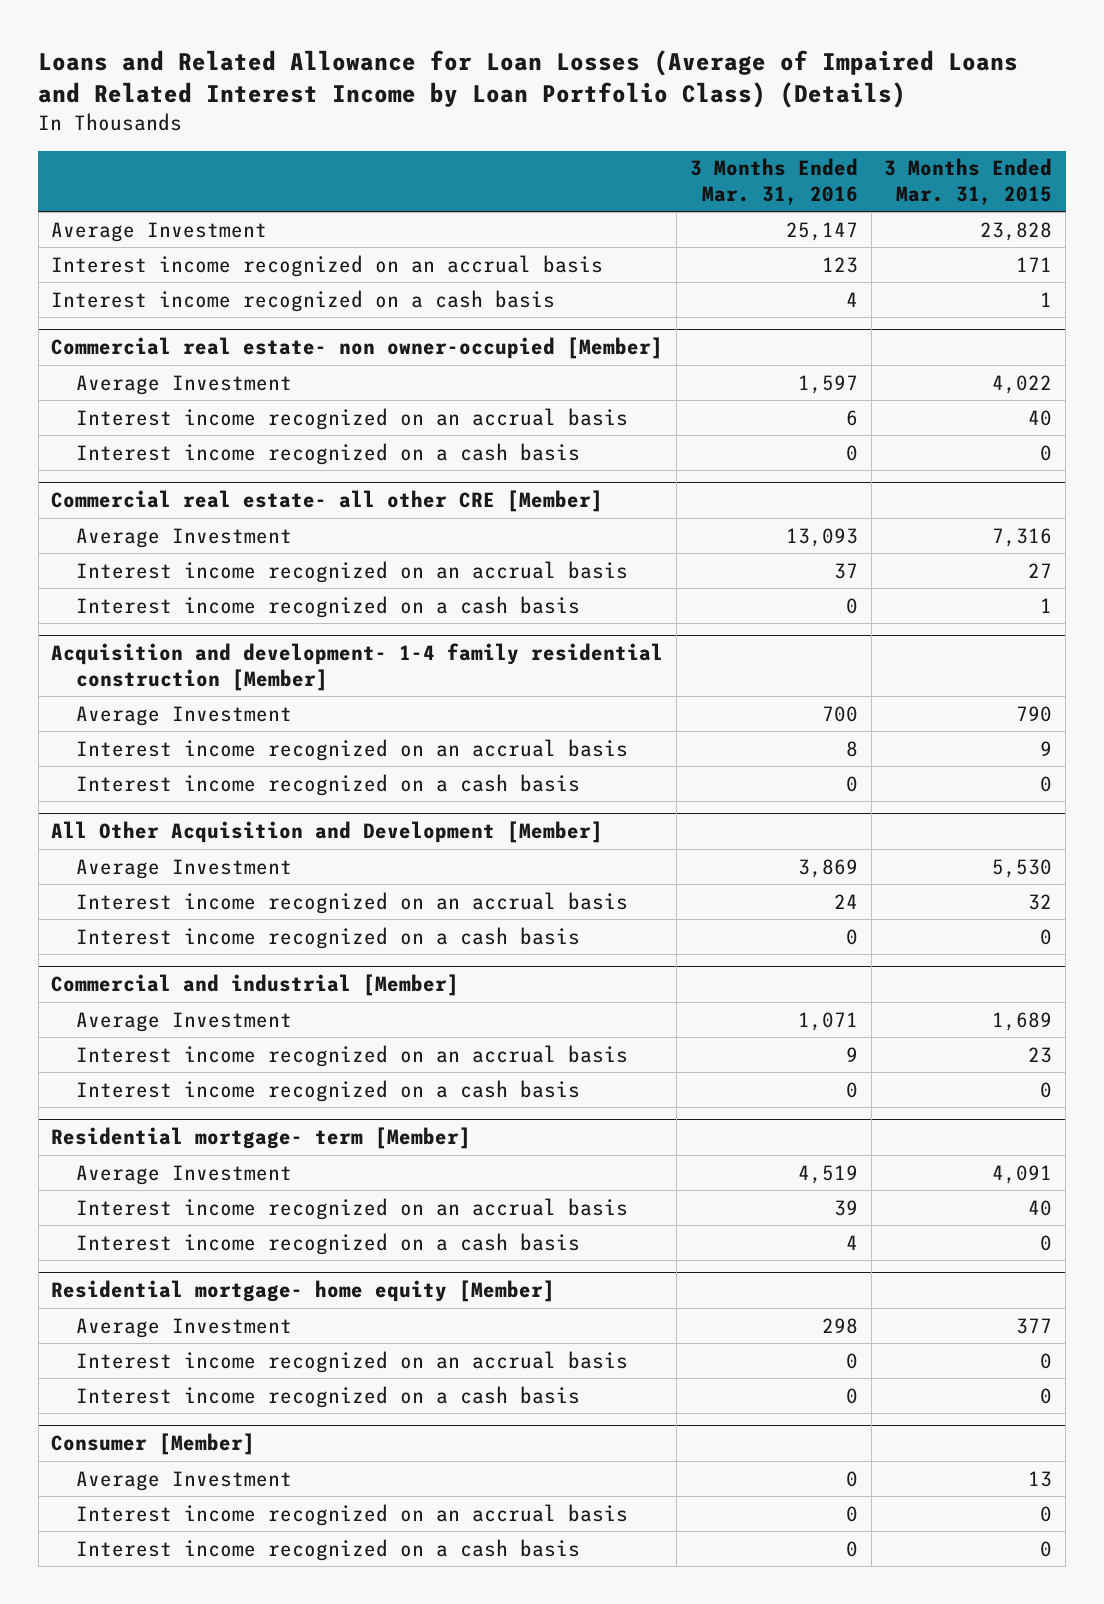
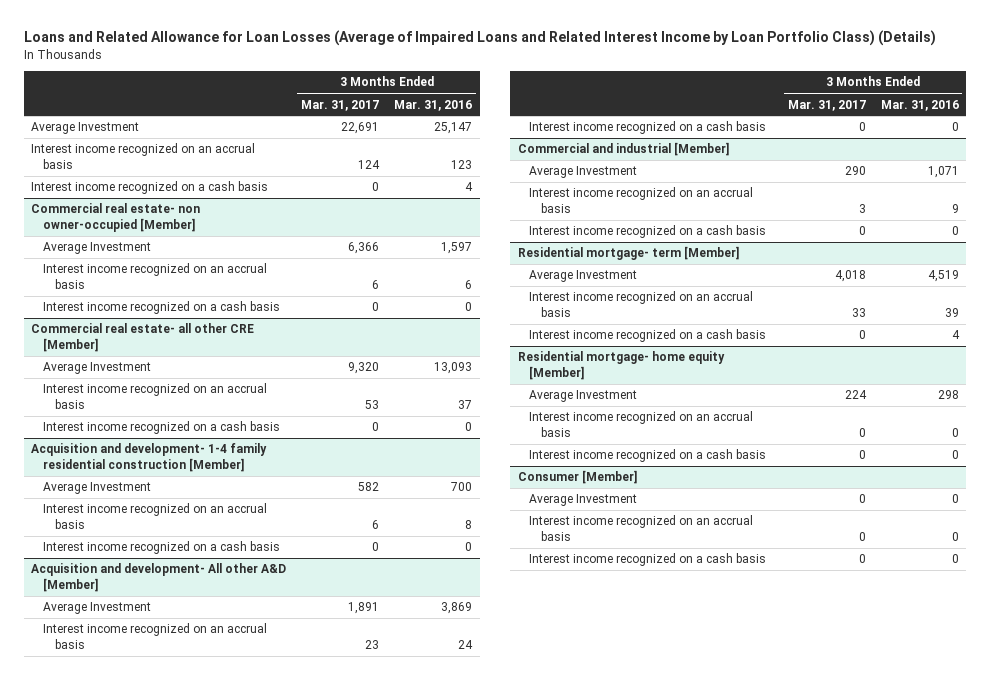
[884,158,1053,206] 3 Months Ended Mar. 31, 2015 -> none
none -> [301,99,380,111] Mar. 31, 2017
[51,821,604,844] All Other Acquisition and Development [Member] -> [31,563,287,593] Acquisition and development- All other A&D [Member]

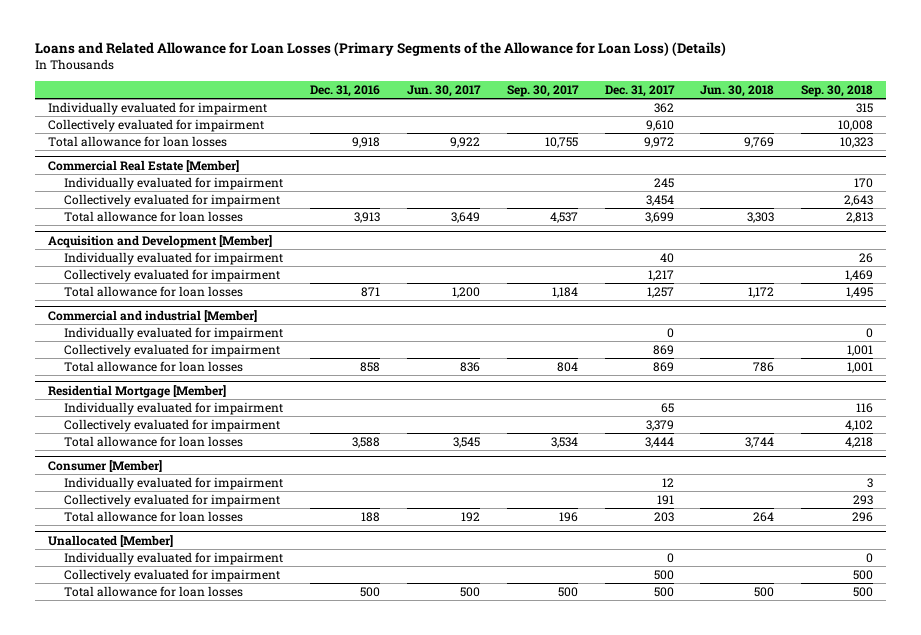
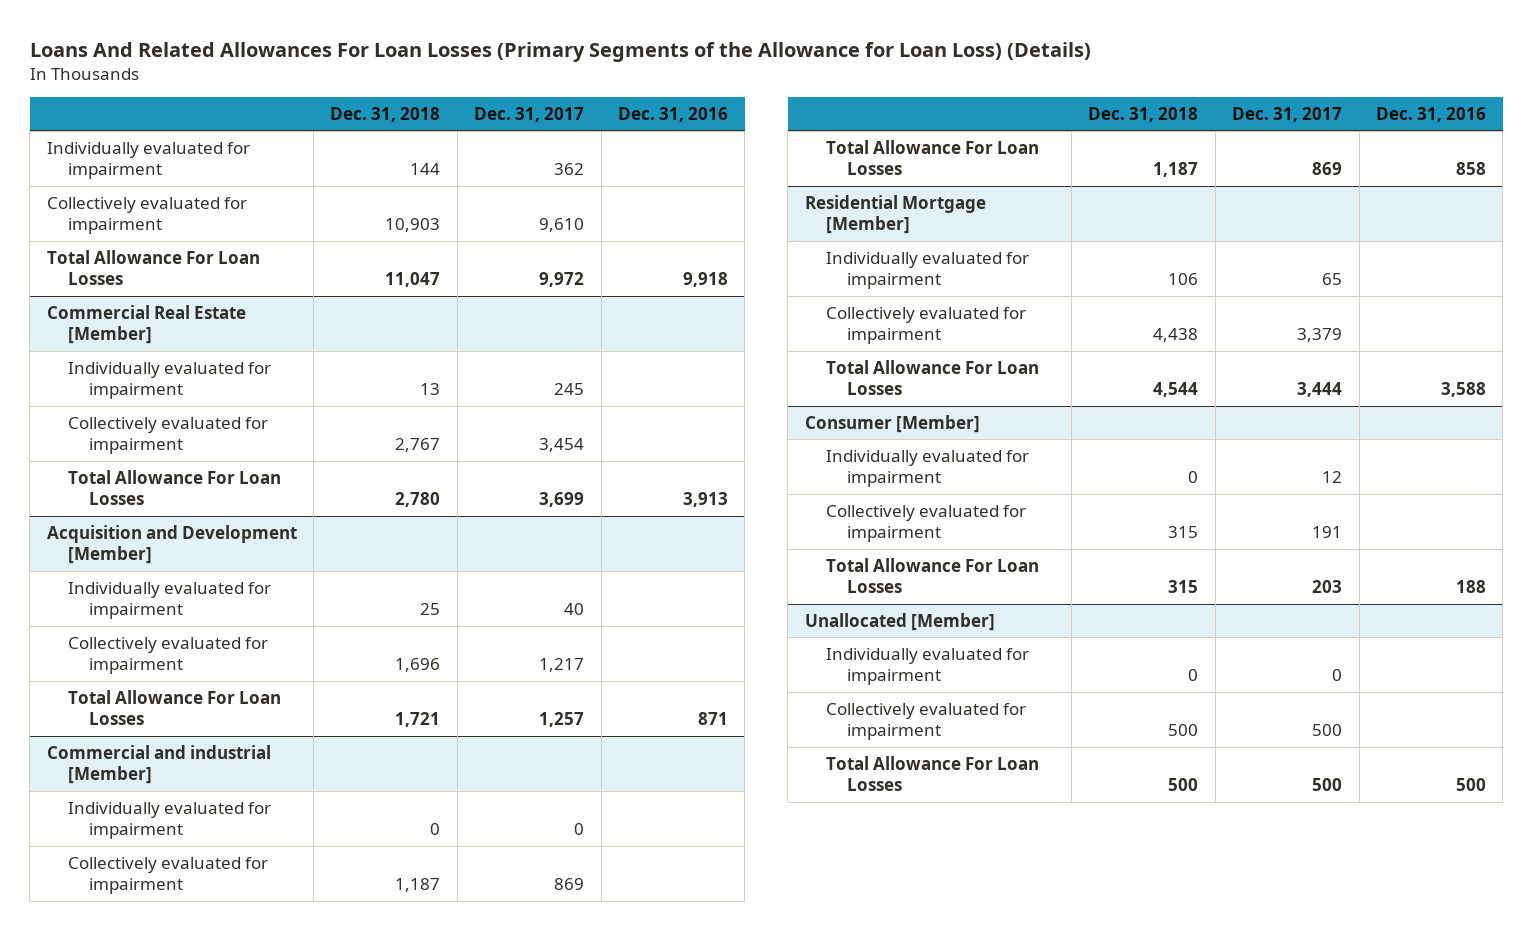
[34,42,726,57] Loans and Related Allowance for Loan Losses (Primary Segments of the Allowance for Loan Loss) (Details) -> [29,41,1091,62] Loans And Related Allowances For Loan Losses (Primary Segments of the Allowance for Loan Loss) (Details)
[406,85,481,98] Jun. 30, 2017 -> none
[506,85,579,98] Sep. 30, 2017 -> none
[700,85,775,98] Jun. 30, 2018 -> none
[801,85,874,98] Sep. 30, 2018 -> none
none -> [330,106,441,122] Dec. 31, 2018
[48,135,228,147] Total allowance for loan losses -> [46,249,260,286] Total Allowance For Loan Losses
[64,210,244,222] Total allowance for loan losses -> [68,469,282,506] Total Allowance For Loan Losses
[64,285,244,297] Total allowance for loan losses -> [68,689,282,726] Total Allowance For Loan Losses
[64,360,244,372] Total allowance for loan losses -> [826,139,1040,176] Total Allowance For Loan Losses
[64,435,244,447] Total allowance for loan losses -> [826,359,1040,396] Total Allowance For Loan Losses
[64,510,244,522] Total allowance for loan losses -> [826,557,1040,594] Total Allowance For Loan Losses
[64,585,244,597] Total allowance for loan losses -> [826,755,1040,792] Total Allowance For Loan Losses

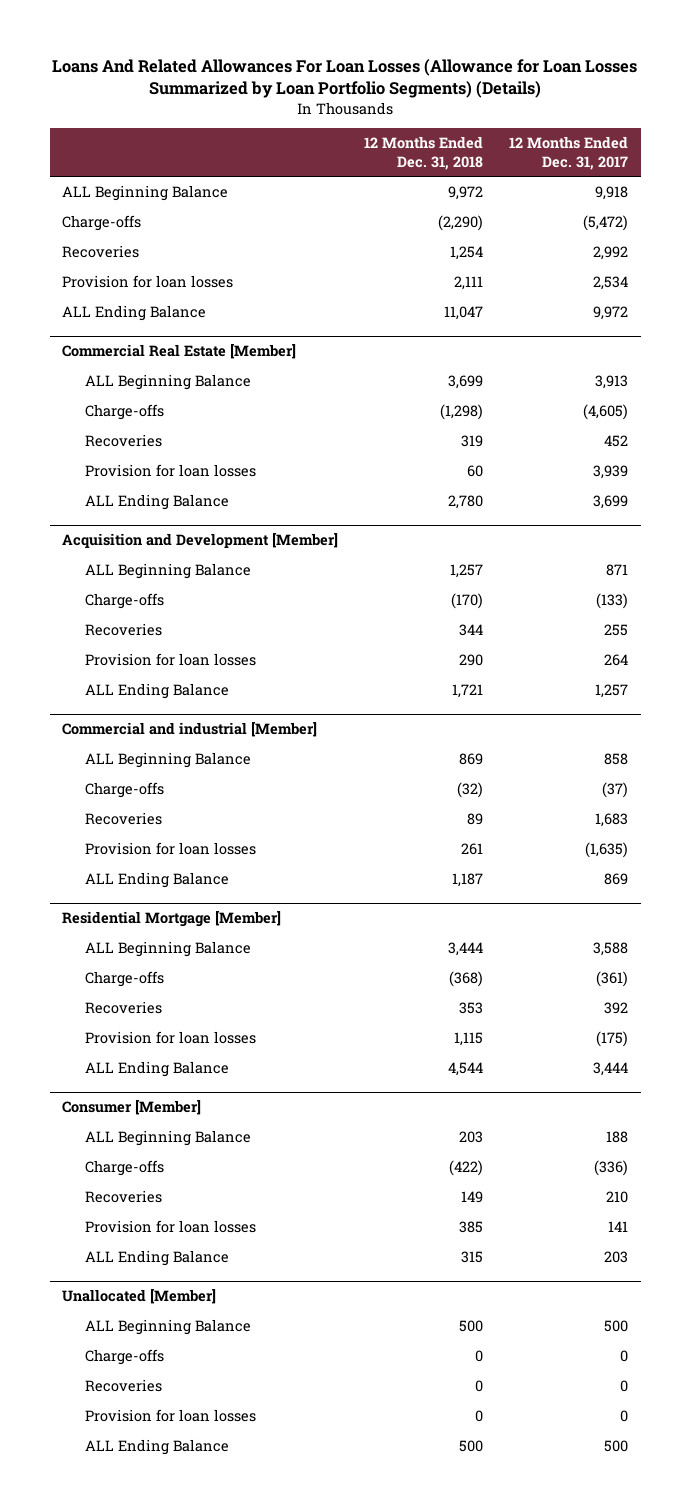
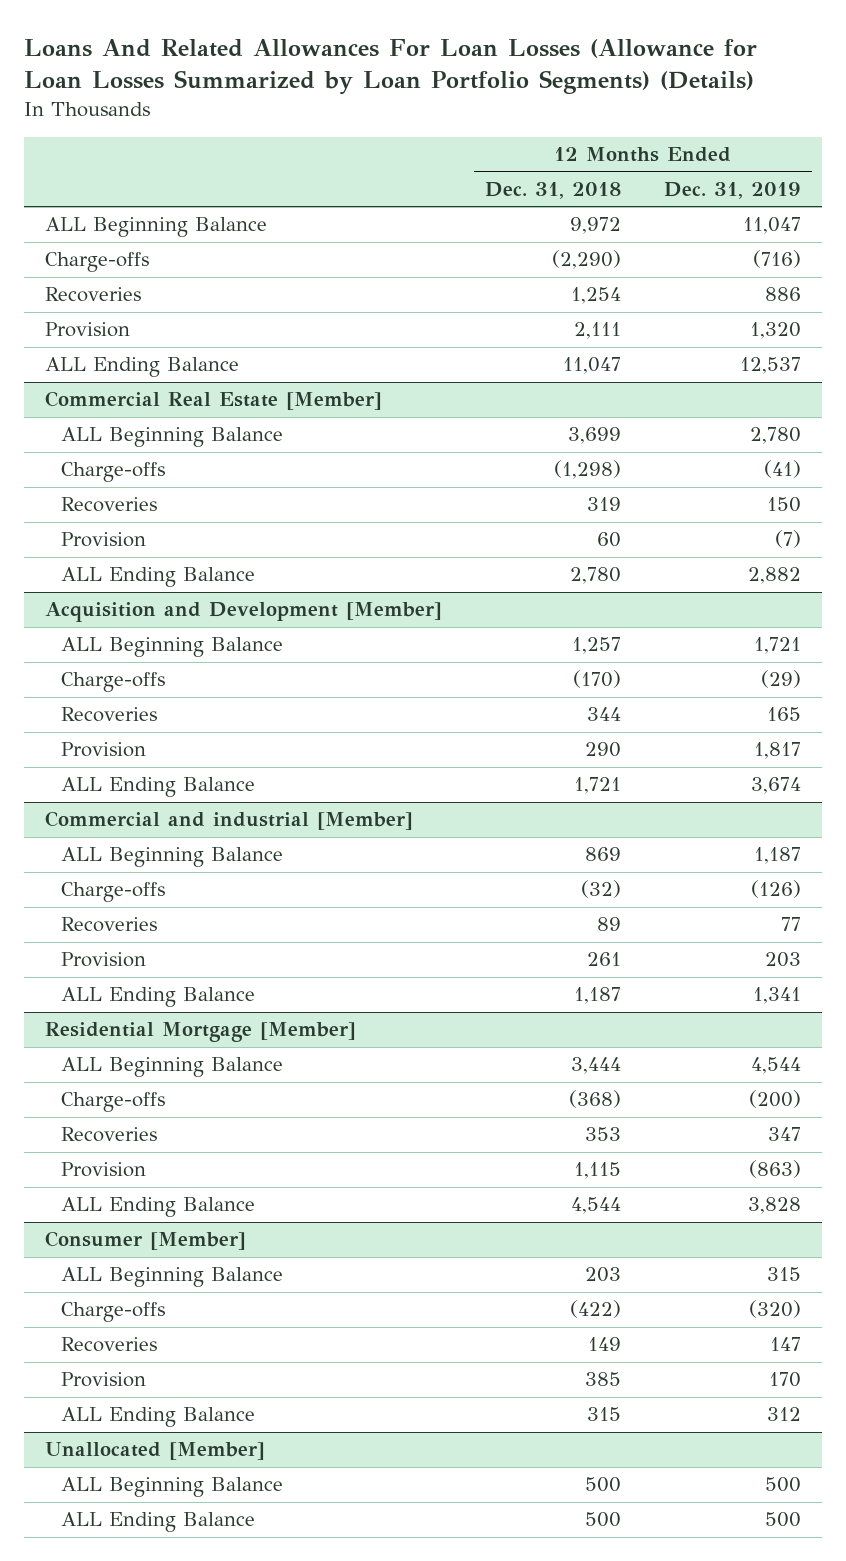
[509,136,629,170] 12 Months Ended Dec. 31, 2017 -> none
none -> [663,181,801,199] Dec. 31, 2019
[62,274,234,288] Provision for loan losses -> [45,322,131,338] Provision
[84,463,256,477] Provision for loan losses -> [61,532,147,548] Provision
[84,652,256,666] Provision for loan losses -> [61,742,147,758] Provision
[84,841,256,855] Provision for loan losses -> [61,952,147,968] Provision
[84,1030,256,1044] Provision for loan losses -> [61,1162,147,1178] Provision
[84,1219,256,1233] Provision for loan losses -> [61,1372,147,1388] Provision
[84,1348,164,1365] Charge-offs -> none
[84,1378,162,1392] Recoveries -> none
[84,1408,256,1422] Provision for loan losses -> none

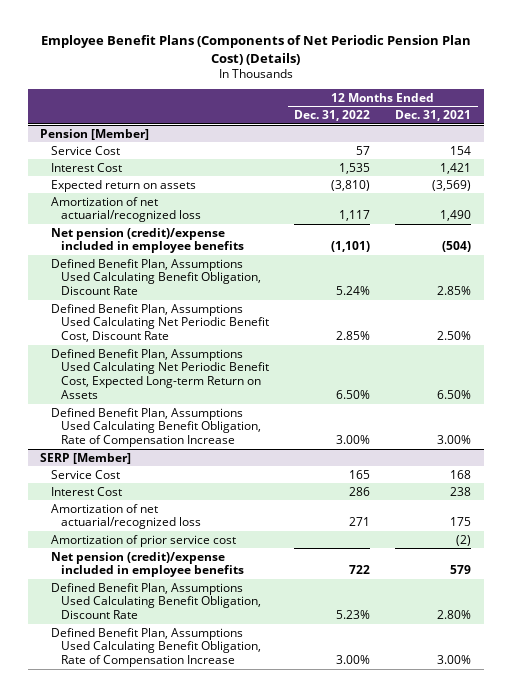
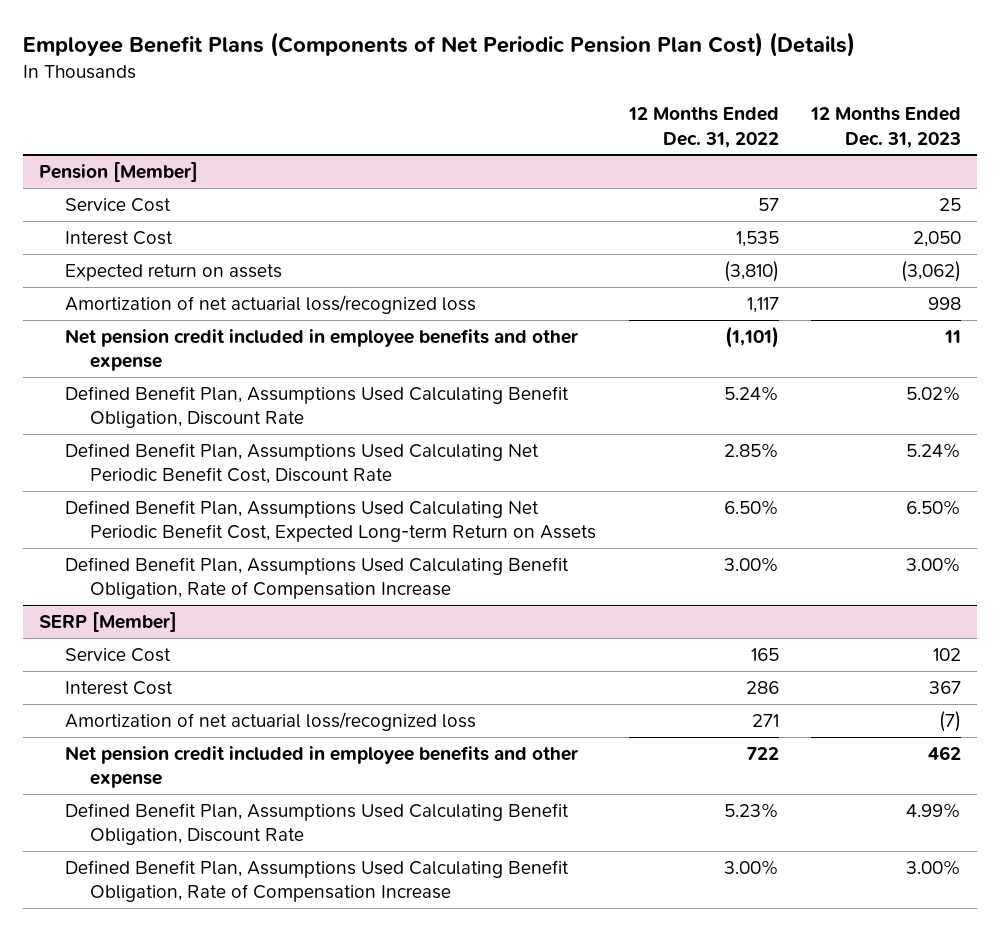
[395,110,472,122] Dec. 31, 2021 -> none
none -> [810,106,962,148] 12 Months Ended Dec. 31, 2023
[50,196,202,223] Amortization of net actuarial/recognized loss -> [64,294,476,314] Amortization of net actuarial loss/recognized loss
[50,227,245,254] Net pension (credit)/expense included in employee benefits -> [64,328,578,372] Net pension credit included in employee benefits and other expense
[50,534,236,547] Amortization of prior service cost -> none
[50,503,202,530] Amortization of net actuarial/recognized loss -> [64,711,476,731] Amortization of net actuarial loss/recognized loss
[50,551,245,578] Net pension (credit)/expense included in employee benefits -> [64,745,578,789] Net pension credit included in employee benefits and other expense

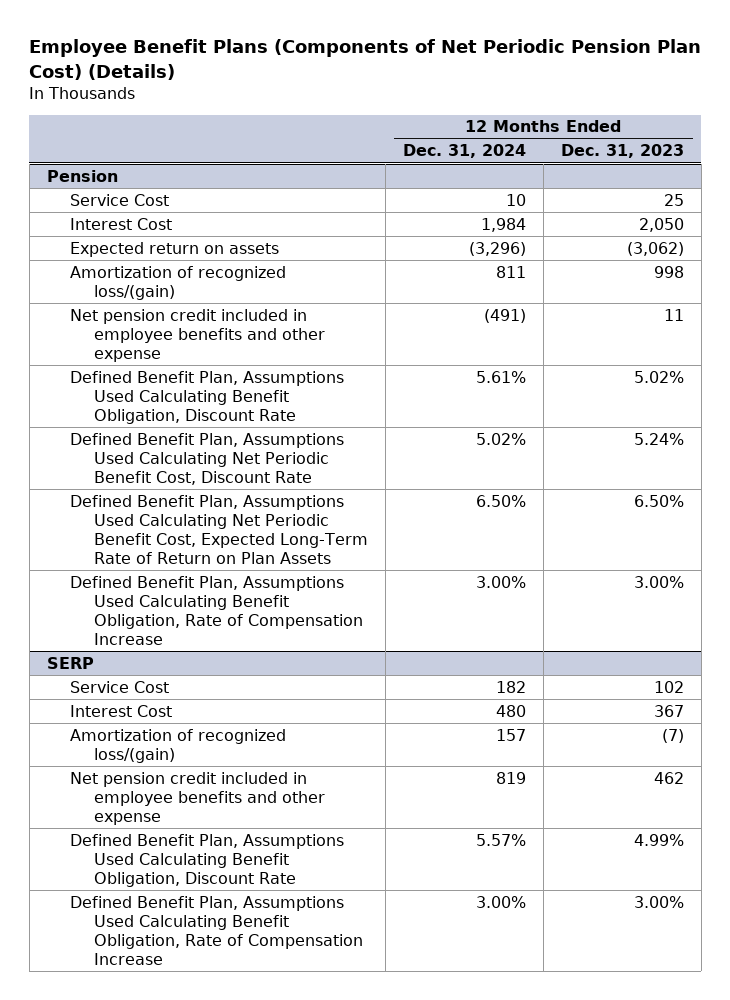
[627,106,779,148] 12 Months Ended Dec. 31, 2022 -> none
none -> [402,144,526,159] Dec. 31, 2024
[39,161,199,182] Pension [Member] -> [46,169,118,182] Pension
[64,294,476,314] Amortization of net actuarial loss/recognized loss -> [70,265,287,300] Amortization of recognized loss/(gain)
[64,499,597,543] Defined Benefit Plan, Assumptions Used Calculating Net Periodic Benefit Cost, Expected Long-term Return on Assets -> [70,494,368,564] Defined Benefit Plan, Assumptions Used Calculating Net Periodic Benefit Cost, Expected Long-Term Rate of Return on Plan Assets
[39,611,178,632] SERP [Member] -> [46,656,94,669] SERP
[64,711,476,731] Amortization of net actuarial loss/recognized loss -> [70,728,287,763] Amortization of recognized loss/(gain)

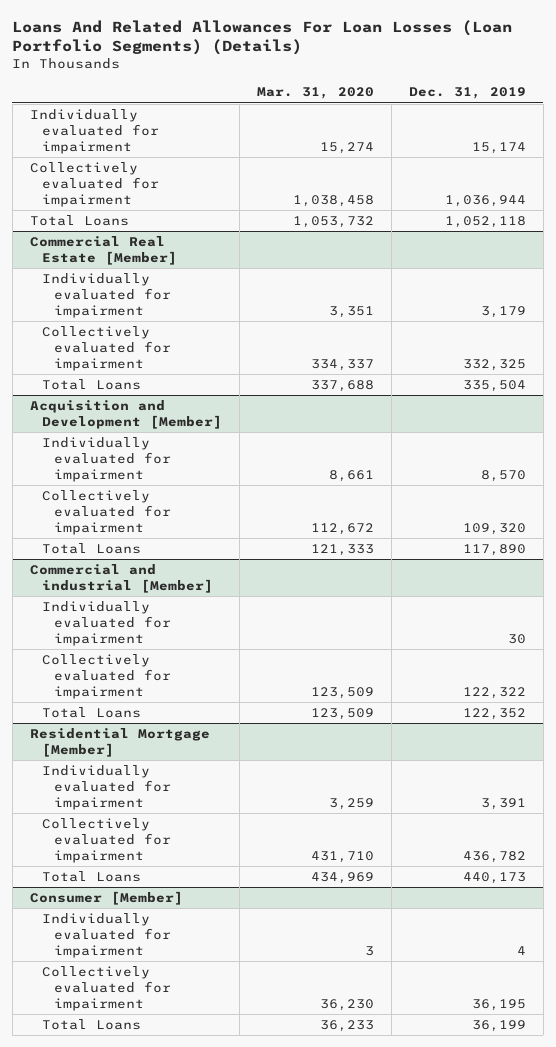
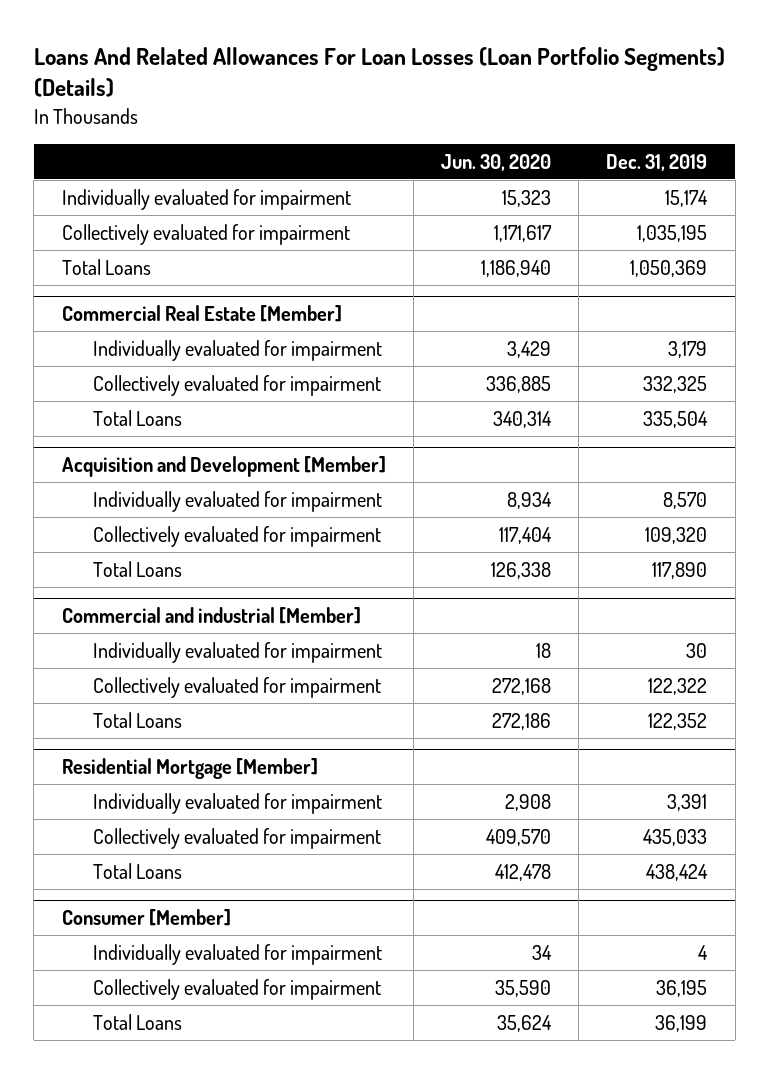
[256,87,374,100] Mar. 31, 2020 -> none
none -> [441,153,552,171] Jun. 30, 2020
[444,194,526,207] 1,036,944 -> [637,224,708,242] 1,035,195
[444,216,526,229] 1,052,118 -> [630,259,708,277] 1,050,369
[462,850,526,863] 436,782 -> [643,828,708,846] 435,033
[462,872,526,885] 440,173 -> [646,863,709,881] 438,424

